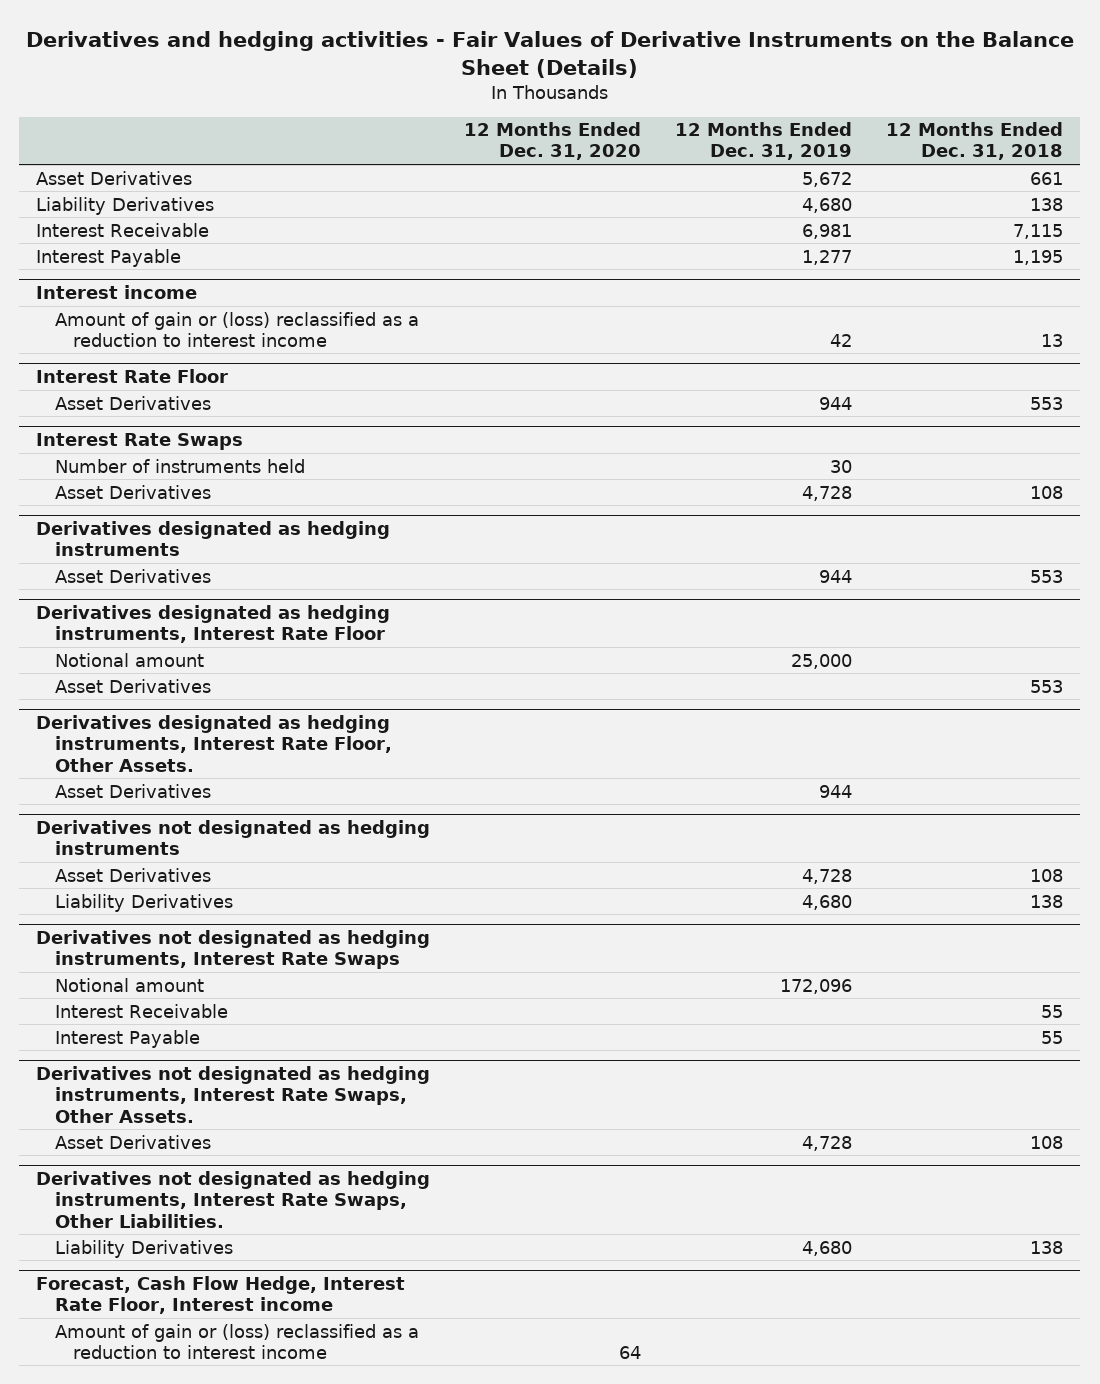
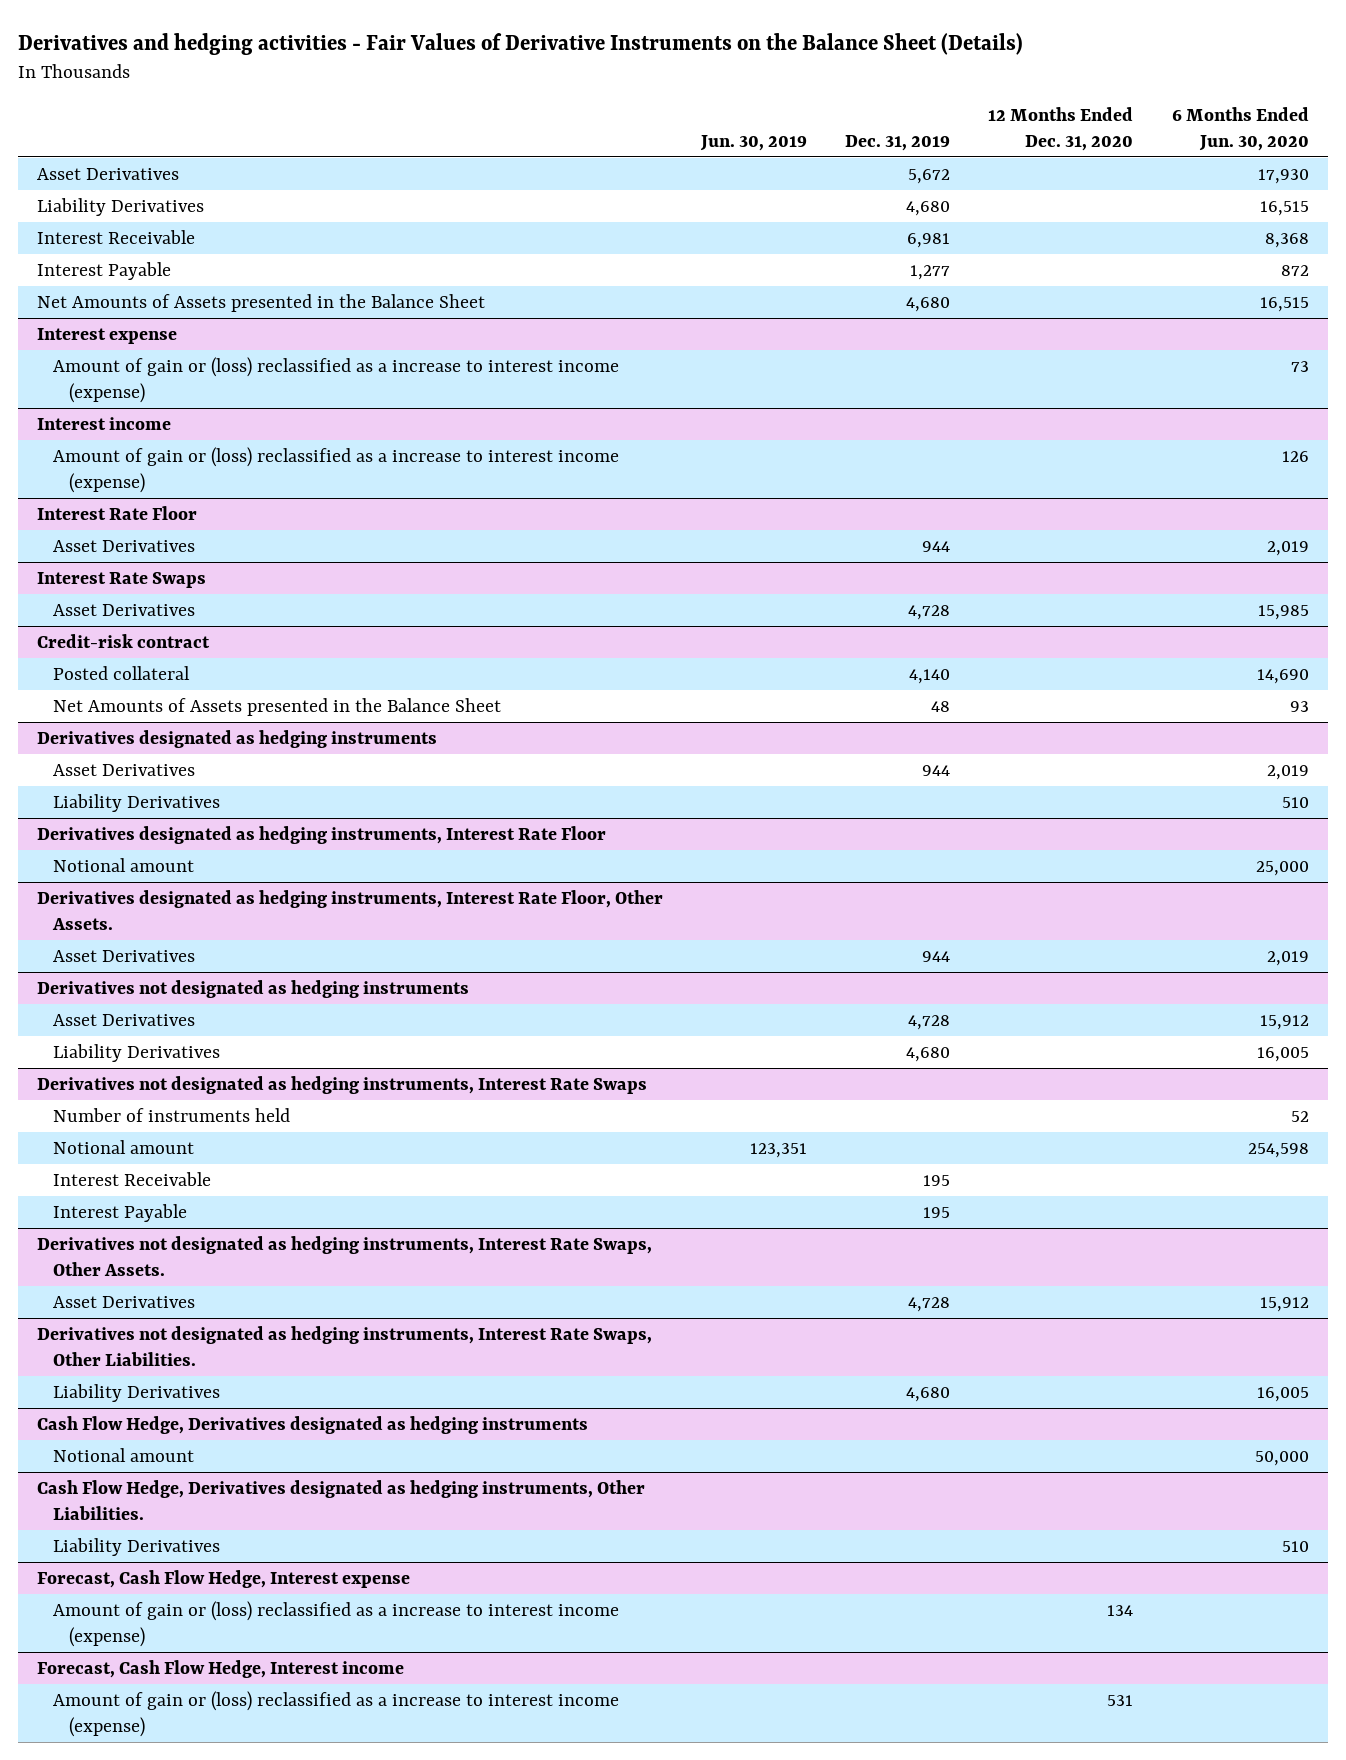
[675,122,853,161] 12 Months Ended Dec. 31, 2019 -> none
[886,122,1064,161] 12 Months Ended Dec. 31, 2018 -> none
none -> [700,134,808,151] Jun. 30, 2019
none -> [845,134,951,151] Dec. 31, 2019
none -> [1171,106,1309,151] 6 Months Ended Jun. 30, 2020
none -> [36,293,485,312] Net Amounts of Assets presented in the Balance Sheet
none -> [36,327,177,344] Interest expense
none -> [52,356,619,403] Amount of gain or (loss) reclassified as a increase to interest income (expense)
[54,311,419,347] Amount of gain or (loss) reclassified as a reduction to interest income -> [52,446,619,493] Amount of gain or (loss) reclassified as a increase to interest income (expense)
[54,458,305,473] Number of instruments held -> none
none -> [36,633,210,648] Credit-risk contract
none -> [52,665,190,680] Posted collateral
none -> [52,697,501,716] Net Amounts of Assets presented in the Balance Sheet
none -> [52,793,220,812] Liability Derivatives
[54,678,211,693] Asset Derivatives -> none
none -> [52,1107,290,1122] Number of instruments held
none -> [36,1415,588,1434] Cash Flow Hedge, Derivatives designated as hedging instruments
none -> [52,1447,194,1462] Notional amount
none -> [36,1479,645,1520] Cash Flow Hedge, Derivatives designated as hedging instruments, Other Liabilities.
none -> [52,1537,220,1556] Liability Derivatives
none -> [36,1569,410,1588] Forecast, Cash Flow Hedge, Interest expense
none -> [52,1600,619,1647] Amount of gain or (loss) reclassified as a increase to interest income (expense)
[36,1276,406,1315] Forecast, Cash Flow Hedge, Interest Rate Floor, Interest income -> [36,1659,404,1678] Forecast, Cash Flow Hedge, Interest income
[54,1323,419,1359] Amount of gain or (loss) reclassified as a reduction to interest income -> [52,1690,619,1737] Amount of gain or (loss) reclassified as a increase to interest income (expense)
[619,1345,642,1359] 64 -> [1107,1694,1134,1706] 531

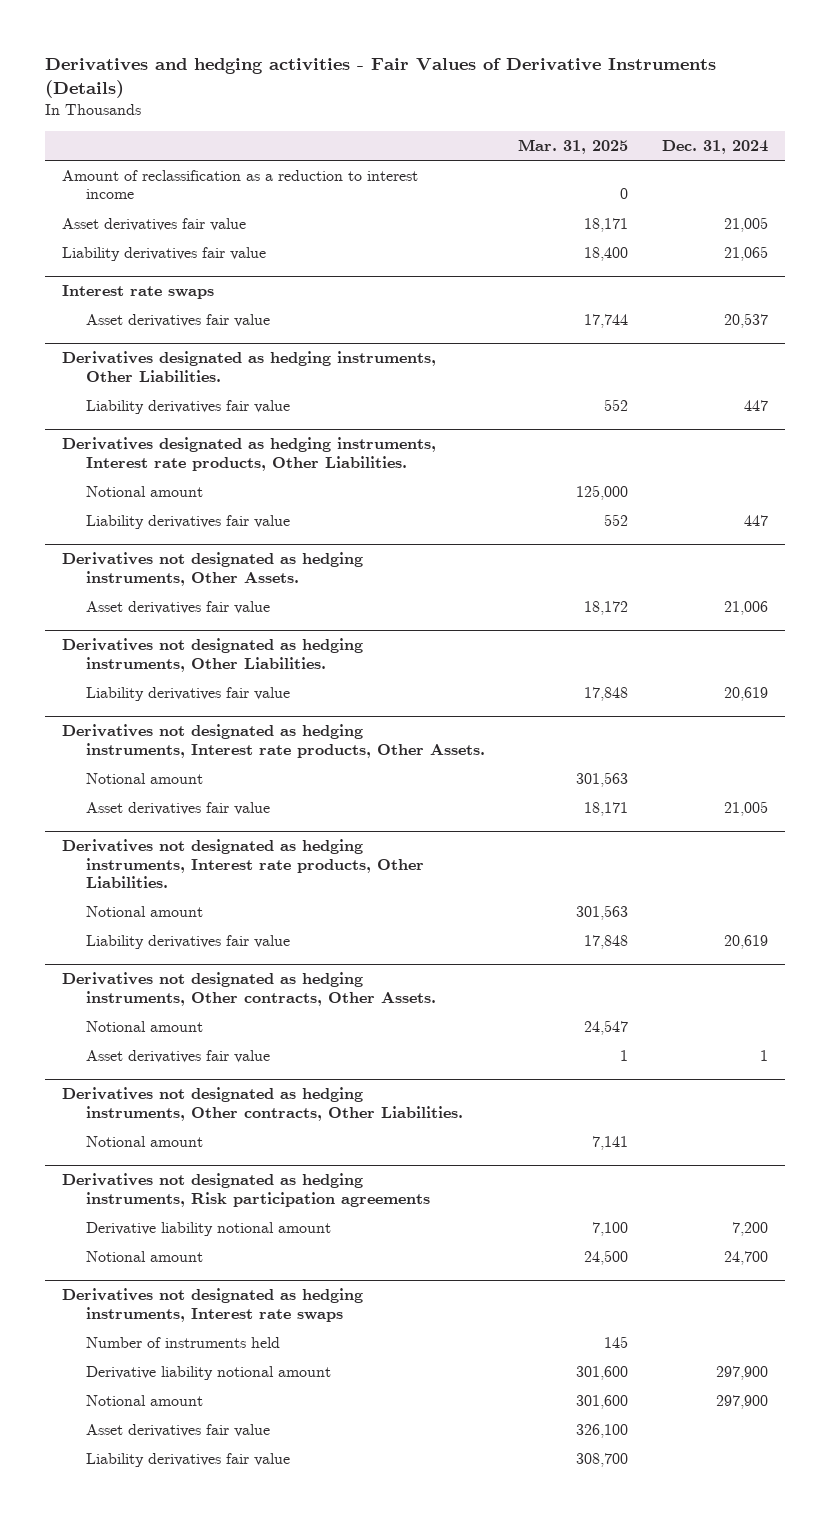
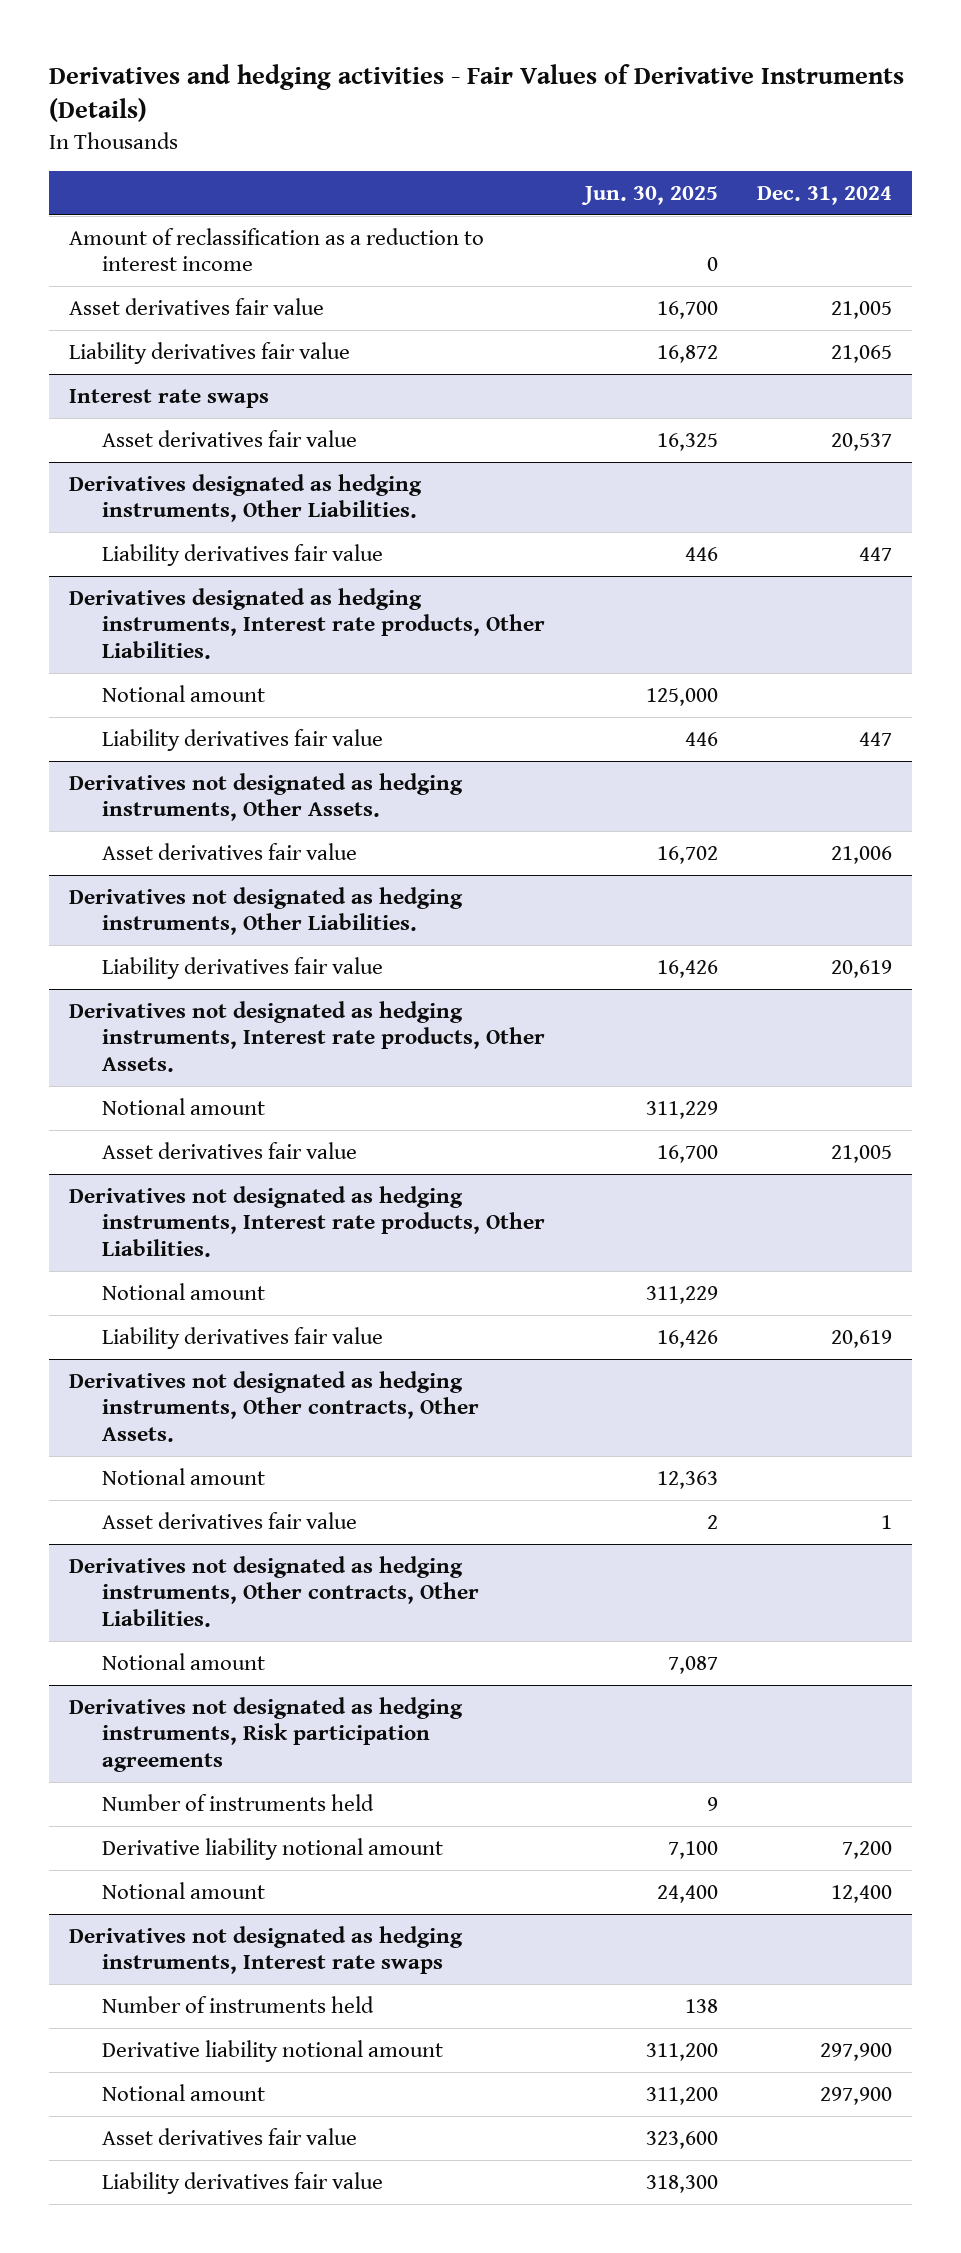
[518,139,629,155] Mar. 31, 2025 -> none
none -> [580,185,718,205] Jun. 30, 2025
none -> [101,1793,374,1811] Number of instruments held
[724,1251,769,1266] 24,700 -> [831,1884,893,1903] 12,400

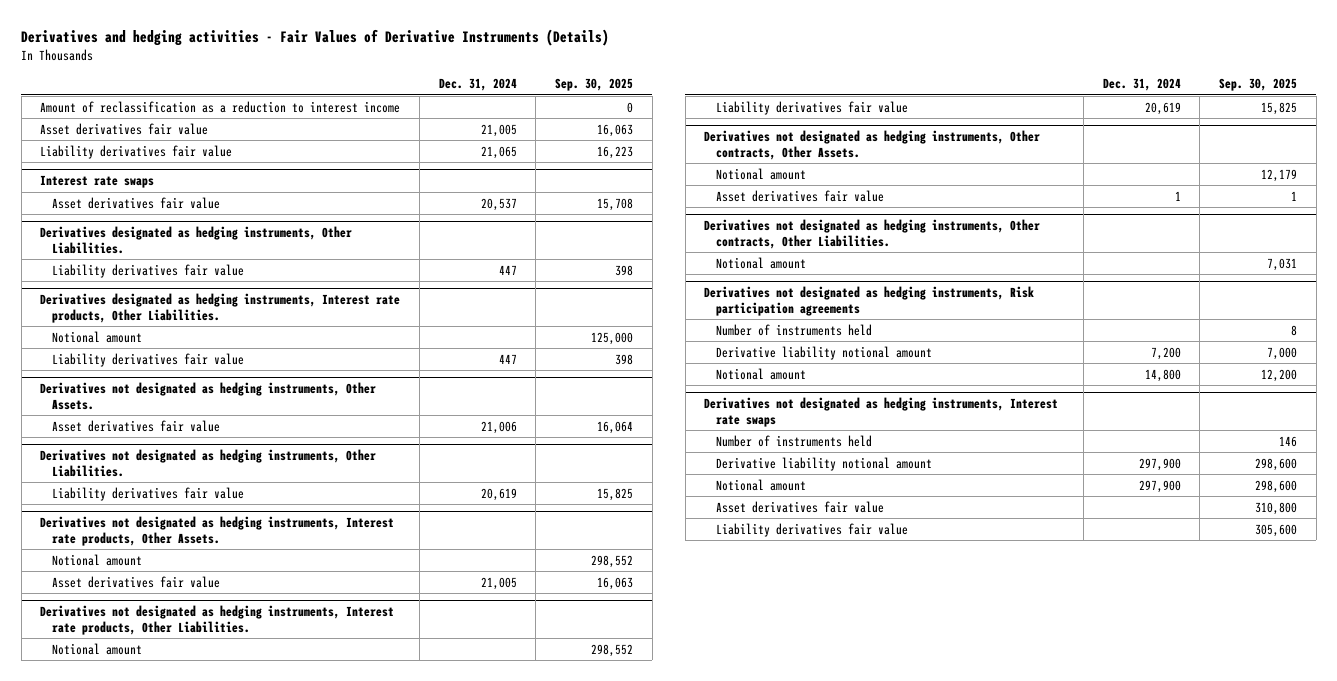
[580,185,718,205] Jun. 30, 2025 -> none
none -> [555,78,634,92] Sep. 30, 2025
[831,1884,893,1903] 12,400 -> [1144,368,1181,382] 14,800

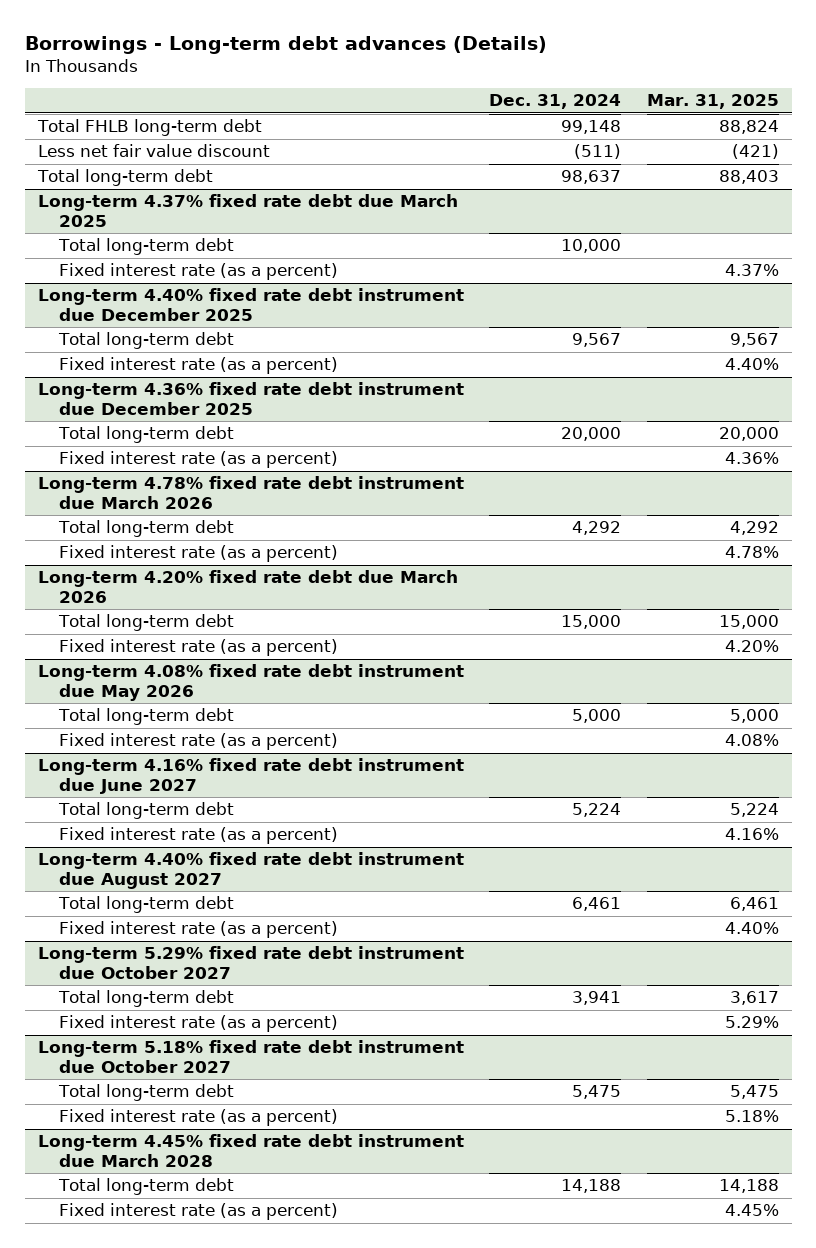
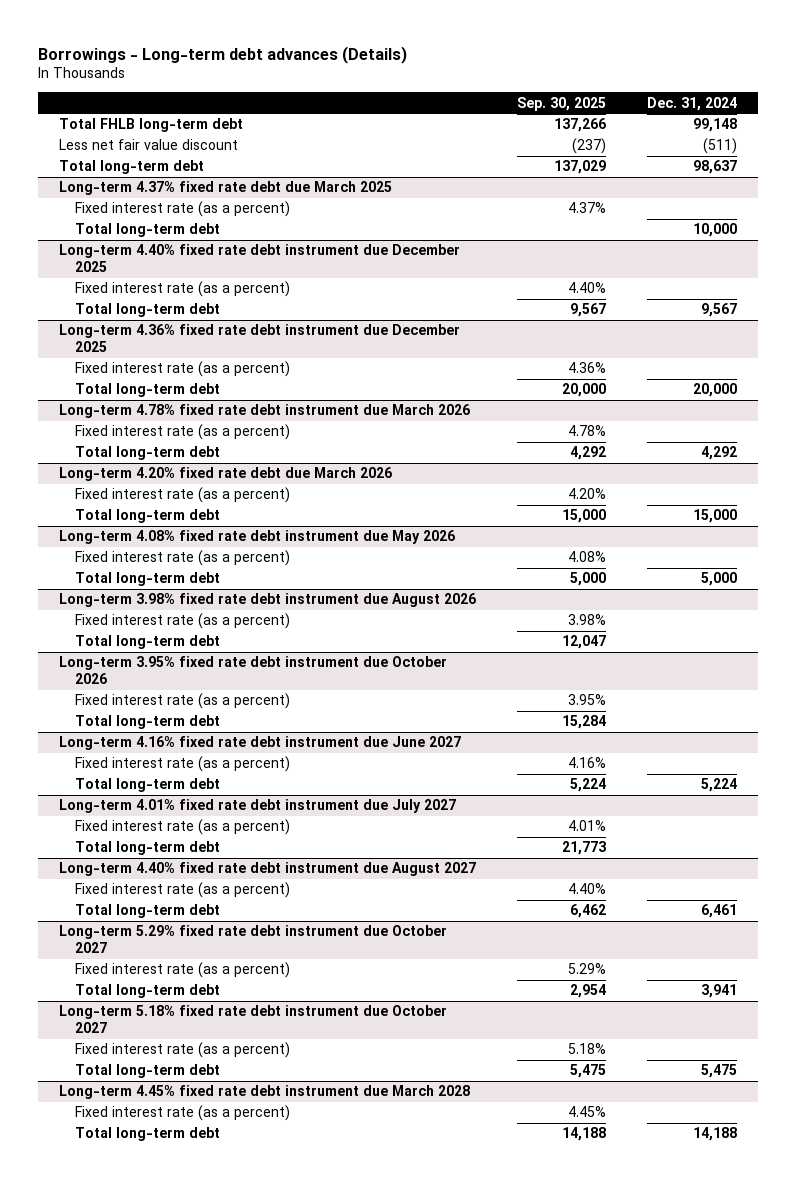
[646,94,779,110] Mar. 31, 2025 -> none
none -> [517,96,607,111] Sep. 30, 2025
[58,238,235,256] Total long-term debt -> [75,223,221,238] Total long-term debt
[58,332,235,350] Total long-term debt -> [75,303,221,318] Total long-term debt
[58,426,235,444] Total long-term debt -> [75,383,221,398] Total long-term debt
[58,520,235,538] Total long-term debt -> [75,446,221,461] Total long-term debt
[58,614,235,632] Total long-term debt -> [75,509,221,524] Total long-term debt
[58,708,235,726] Total long-term debt -> [75,572,221,587] Total long-term debt
none -> [58,593,476,608] Long-term 3.98% fixed rate debt instrument due August 2026
none -> [75,613,291,630] Fixed interest rate (as a percent)
none -> [75,635,221,650] Total long-term debt
none -> [58,656,447,684] Long-term 3.95% fixed rate debt instrument due October 2026
none -> [75,693,291,710] Fixed interest rate (as a percent)
none -> [75,715,221,730] Total long-term debt
[58,802,235,820] Total long-term debt -> [75,778,221,793] Total long-term debt
none -> [58,799,456,814] Long-term 4.01% fixed rate debt instrument due July 2027
none -> [75,819,291,836] Fixed interest rate (as a percent)
none -> [75,841,221,856] Total long-term debt
[58,896,235,914] Total long-term debt -> [75,904,221,919] Total long-term debt
[58,990,235,1008] Total long-term debt -> [75,984,221,999] Total long-term debt
[58,1084,235,1102] Total long-term debt -> [75,1064,221,1079] Total long-term debt
[58,1178,235,1196] Total long-term debt -> [75,1127,221,1142] Total long-term debt

